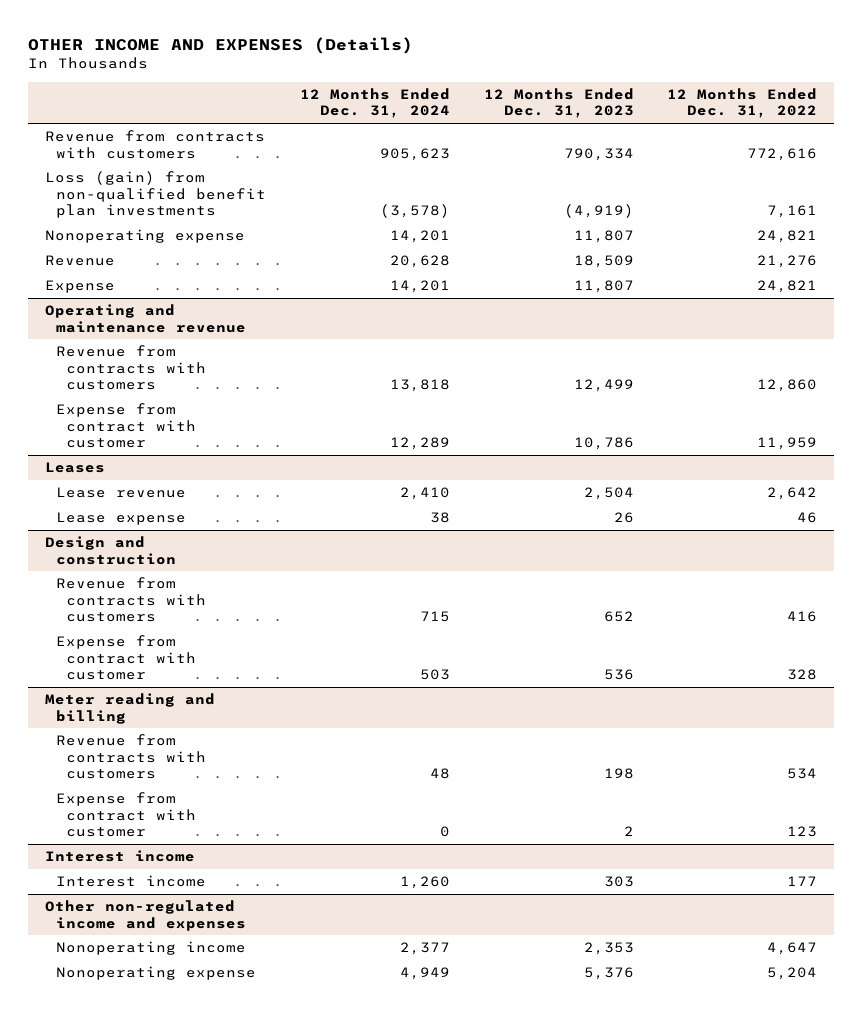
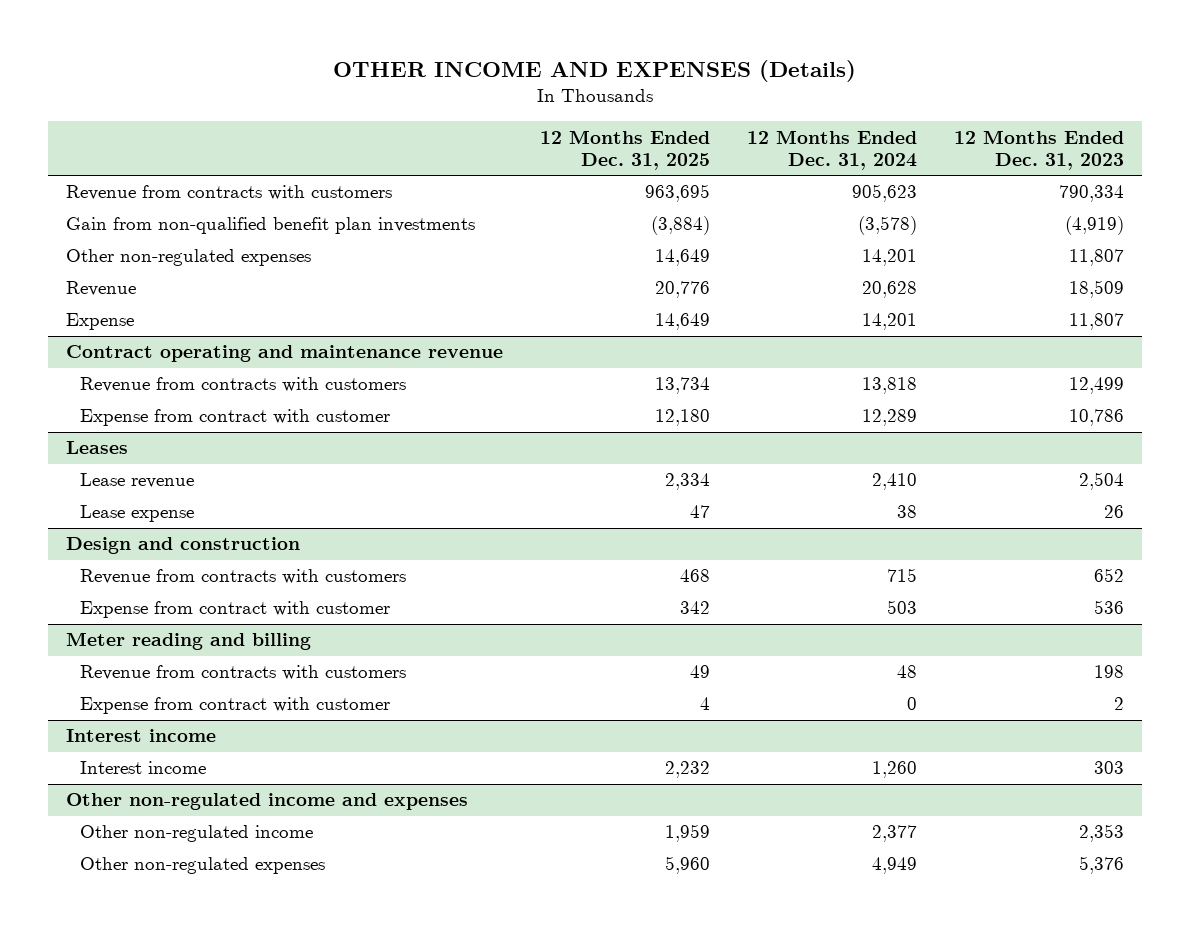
[667,87,818,119] 12 Months Ended Dec. 31, 2022 -> none
none -> [540,129,711,170] 12 Months Ended Dec. 31, 2025
[45,171,266,219] Loss (gain) from non-qualified benefit plan investments -> [66,217,476,235] Gain from non-qualified benefit plan investments
[45,229,246,244] Nonoperating expense -> [66,249,312,267] Other non-regulated expenses
[45,304,246,333] Operating and maintenance revenue -> [66,345,504,363] Contract operating and maintenance revenue
[55,941,246,956] Nonoperating income -> [80,825,314,843] Other non-regulated income
[55,966,256,981] Nonoperating expense -> [80,857,326,875] Other non-regulated expenses

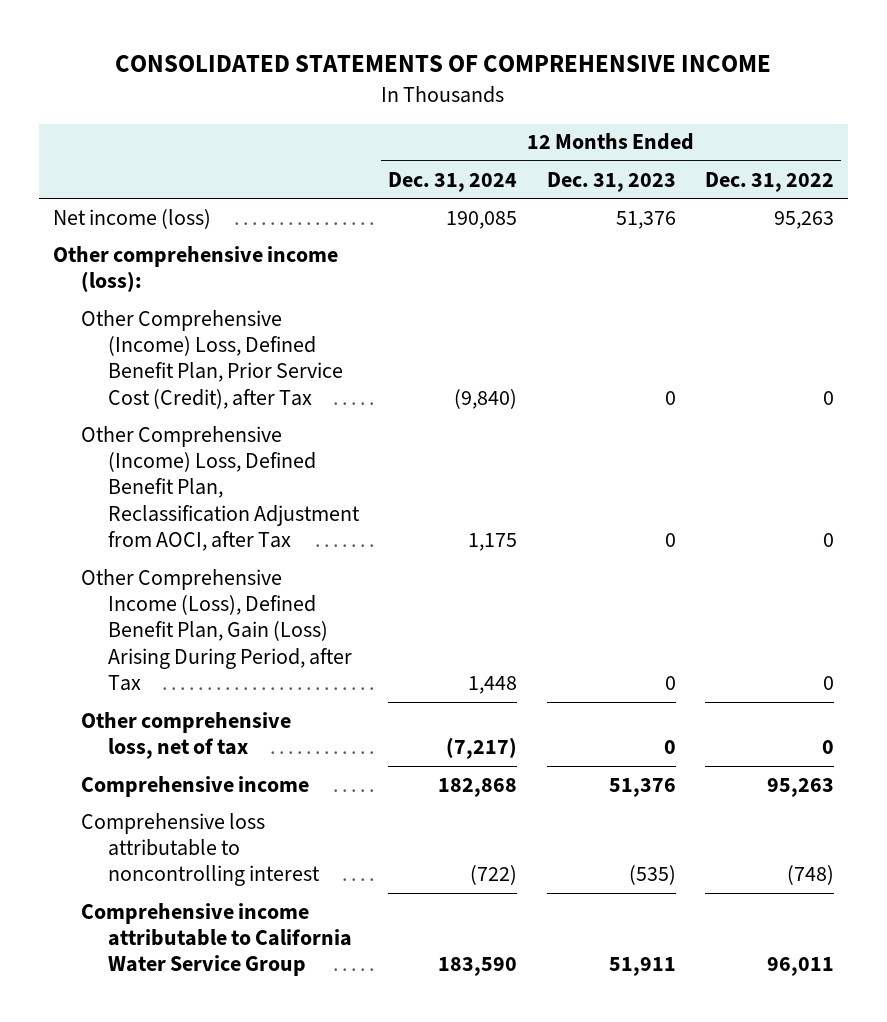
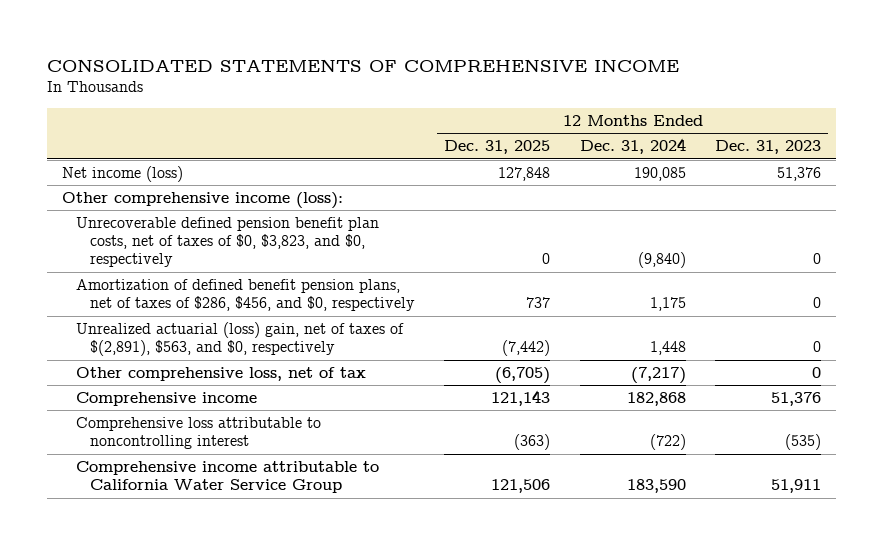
[704,171,834,192] Dec. 31, 2022 -> none
none -> [444,140,551,155] Dec. 31, 2025
[80,309,344,409] Other Comprehensive (Income) Loss, Defined Benefit Plan, Prior Service Cost (Credit), after Tax -> [76,217,380,268] Unrecoverable defined pension benefit plan costs, net of taxes of $0, $3,823, and $0, respectively
[80,425,361,552] Other Comprehensive (Income) Loss, Defined Benefit Plan, Reclassification Adjustment from AOCI, after Tax -> [76,279,416,312] Amortization of defined benefit pension plans, net of taxes of $286, $456, and $0, respectively
[80,568,353,692] Other Comprehensive Income (Loss), Defined Benefit Plan, Gain (Loss) Arising During Period, after Tax -> [76,322,405,357] Unrealized actuarial (loss) gain, net of taxes of $(2,891), $563, and $0, respectively

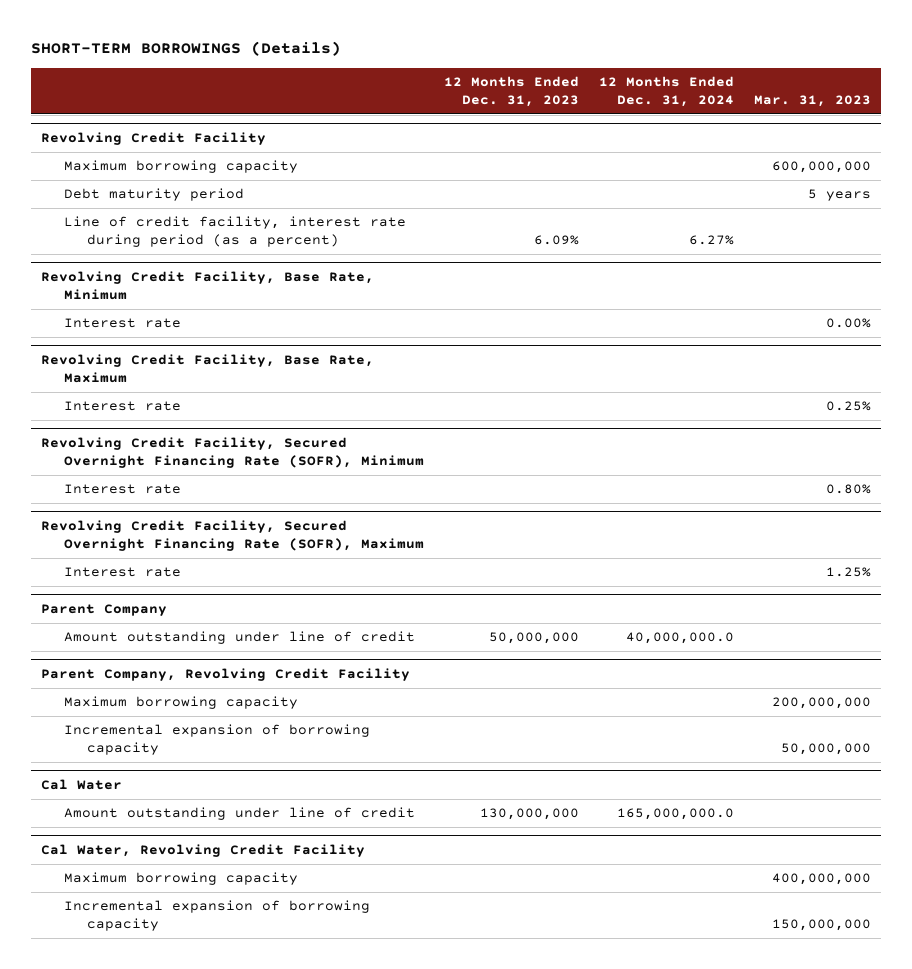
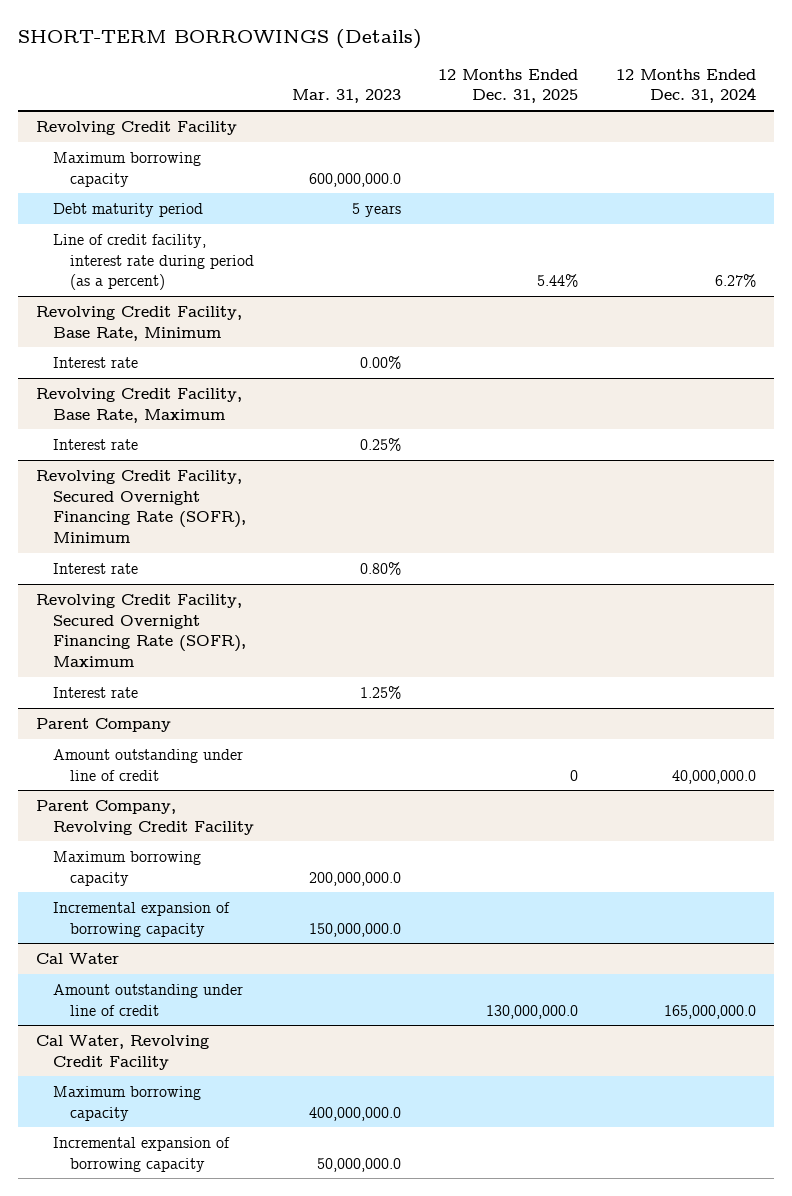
[443,76,579,107] 12 Months Ended Dec. 31, 2023 -> none
none -> [438,68,579,104] 12 Months Ended Dec. 31, 2025
[772,161,872,174] 600,000,000 -> [308,172,401,187] 600,000,000.0
[772,697,872,710] 200,000,000 -> [308,871,401,886] 200,000,000.0
[781,743,872,756] 50,000,000 -> [308,922,401,937] 150,000,000.0
[772,873,872,886] 400,000,000 -> [308,1106,401,1121] 400,000,000.0
[772,919,872,932] 150,000,000 -> [316,1157,401,1172] 50,000,000.0

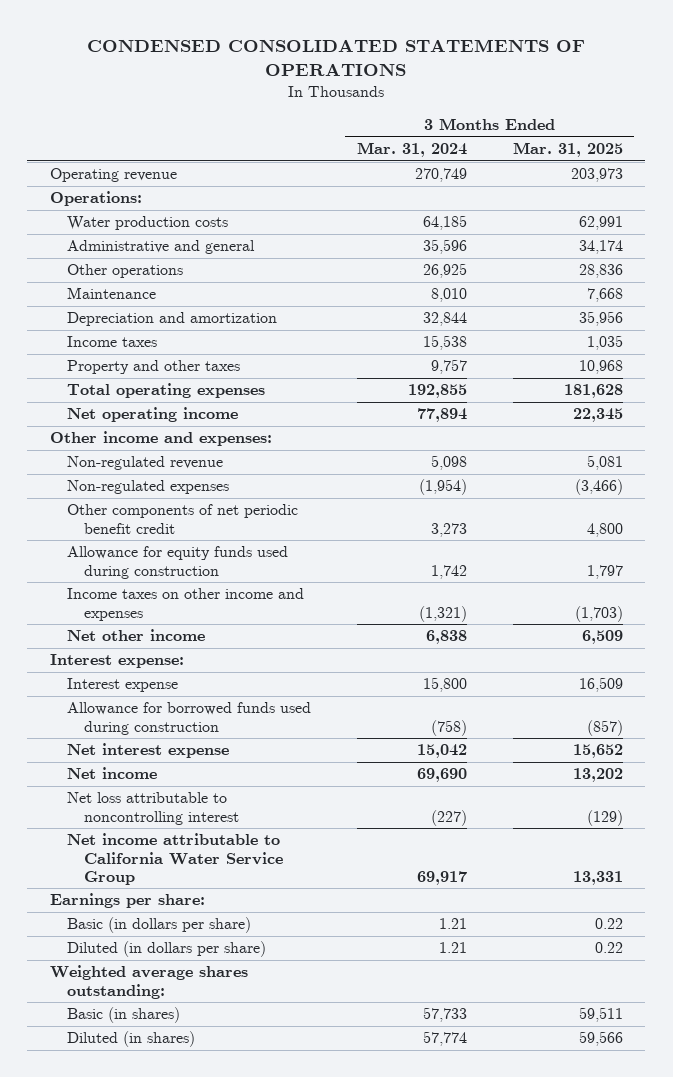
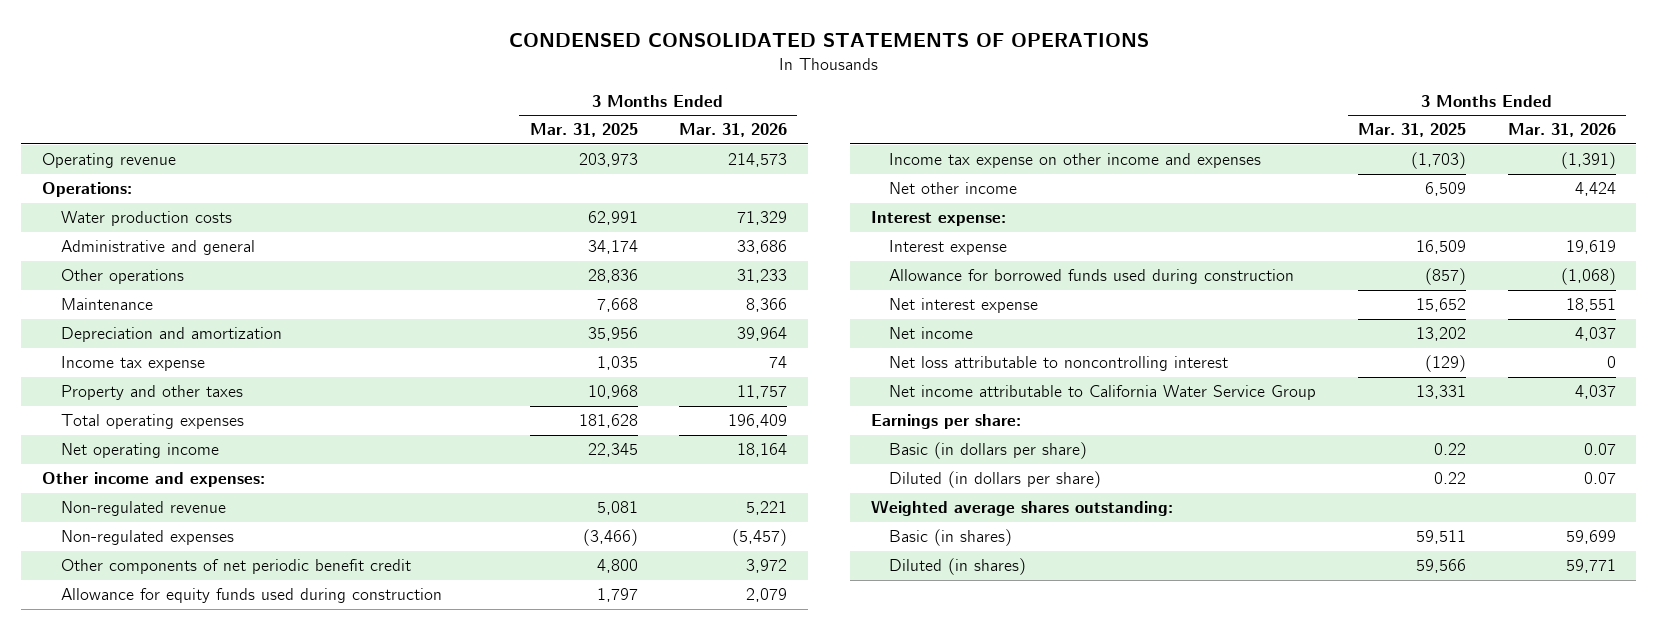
[356,142,467,158] Mar. 31, 2024 -> none
none -> [679,123,788,138] Mar. 31, 2026
[67,336,158,348] Income taxes -> [60,356,205,372] Income tax expense
[67,588,305,621] Income taxes on other income and expenses -> [889,153,1262,169] Income tax expense on other income and expenses

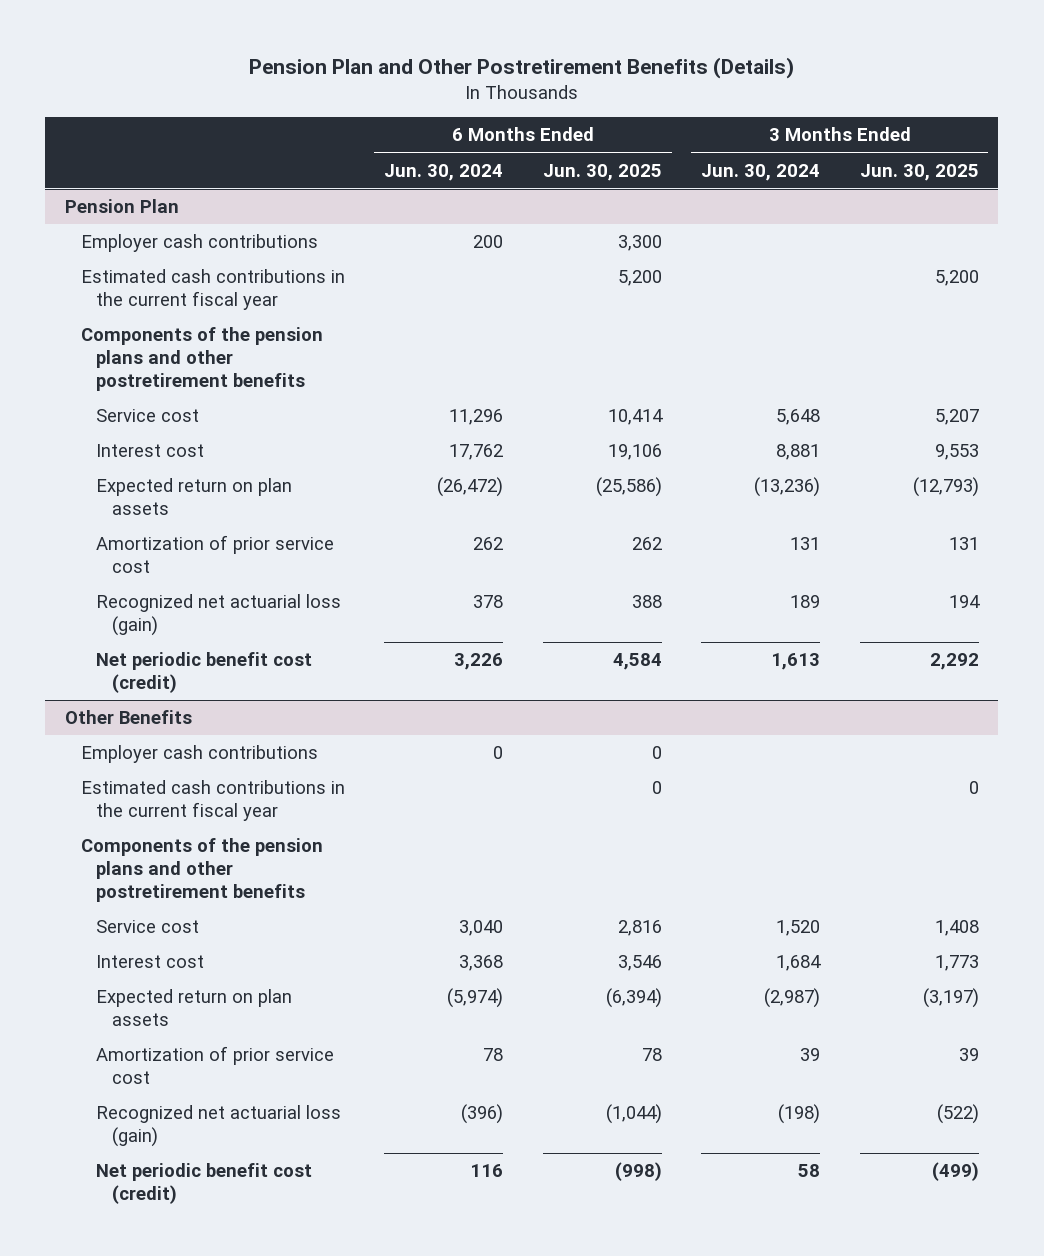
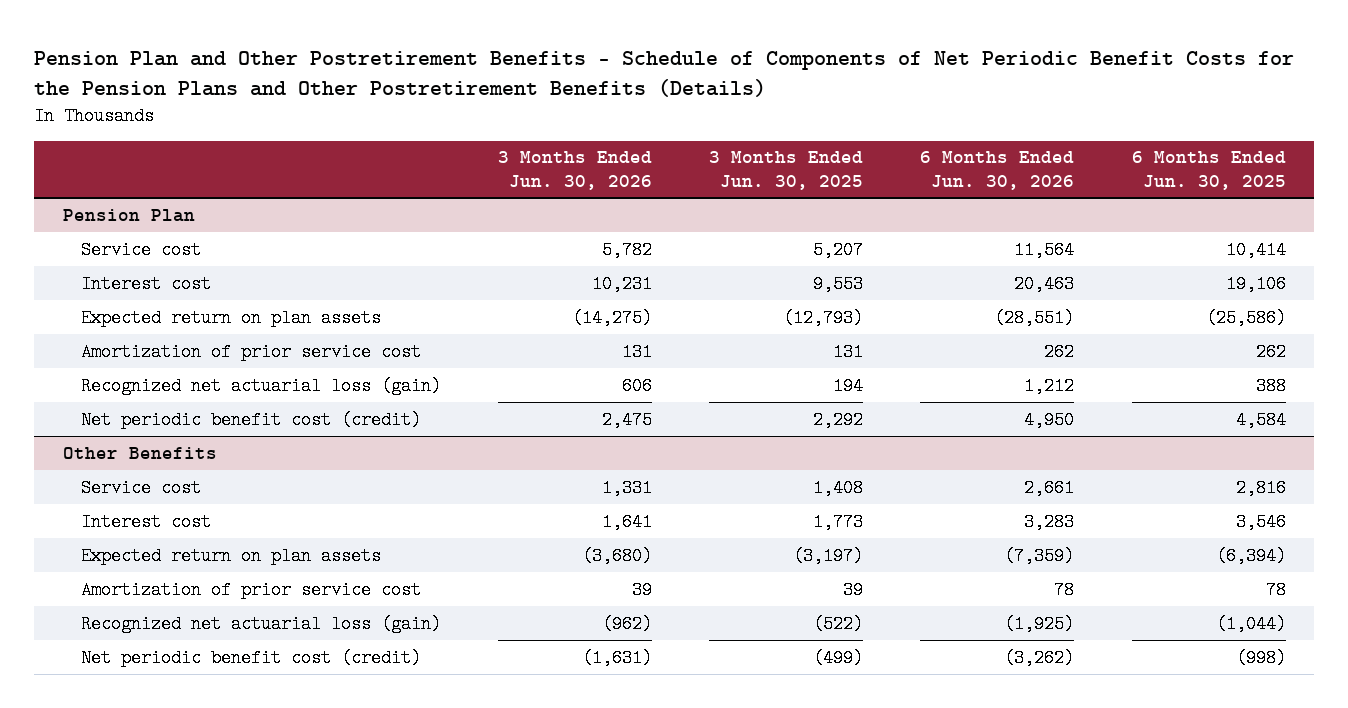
[248,56,794,79] Pension Plan and Other Postretirement Benefits (Details) -> [34,50,1295,97] Pension Plan and Other Postretirement Benefits - Schedule of Components of Net Periodic Benefit Costs for the Pension Plans and Other Postretirement Benefits (Details)
[384,163,504,181] Jun. 30, 2024 -> none
[701,163,821,181] Jun. 30, 2024 -> none
none -> [498,151,653,190] 3 Months Ended Jun. 30, 2026
none -> [920,151,1075,190] 6 Months Ended Jun. 30, 2026
[80,234,318,253] Employer cash contributions -> none
[80,269,345,311] Estimated cash contributions in the current fiscal year -> none
[80,327,323,392] Components of the pension plans and other postretirement benefits -> none
[80,745,318,764] Employer cash contributions -> none
[80,780,345,822] Estimated cash contributions in the current fiscal year -> none
[80,838,323,903] Components of the pension plans and other postretirement benefits -> none

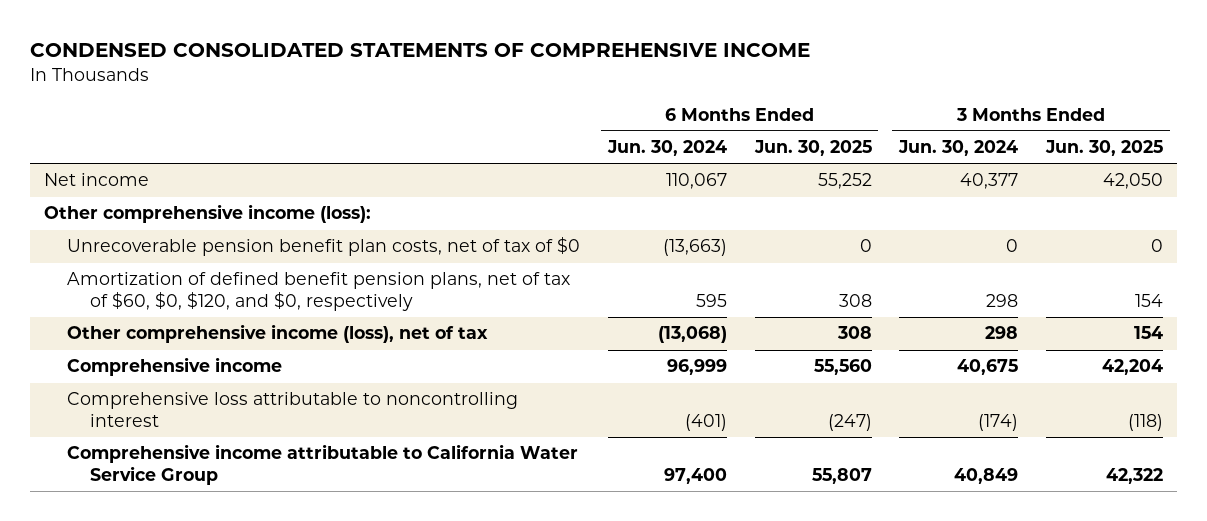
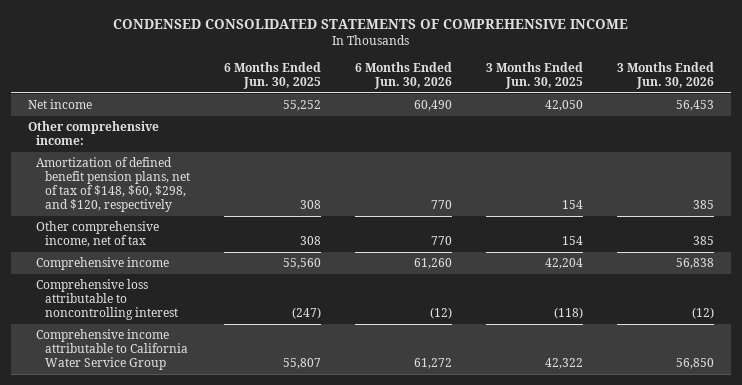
[606,140,727,157] Jun. 30, 2024 -> none
[898,140,1019,157] Jun. 30, 2024 -> none
none -> [355,62,453,90] 6 Months Ended Jun. 30, 2026
none -> [617,62,715,90] 3 Months Ended Jun. 30, 2026
[67,237,581,257] Unrecoverable pension benefit plan costs, net of tax of $0 -> none
[43,204,371,224] Other comprehensive income (loss): -> [27,121,159,146] Other comprehensive income:
[67,272,571,311] Amortization of defined benefit pension plans, net of tax of $60, $0, $120, and $0, respectively -> [36,157,191,213] Amortization of defined benefit pension plans, net of tax of $148, $60, $298, and $120, respectively
[67,324,489,344] Other comprehensive income (loss), net of tax -> [36,221,160,248] Other comprehensive income, net of tax

